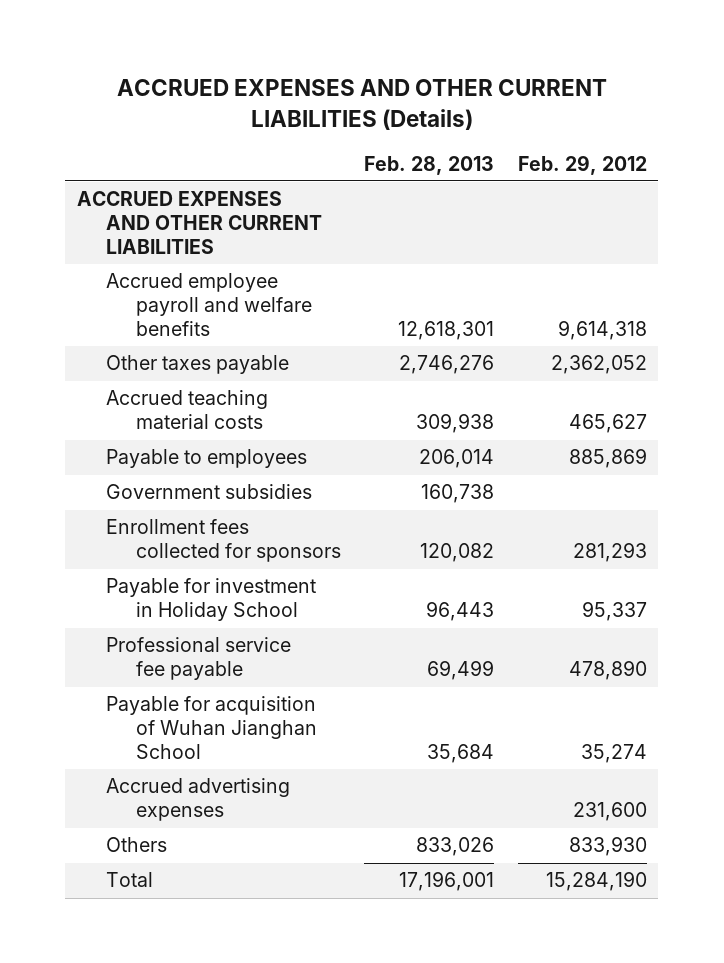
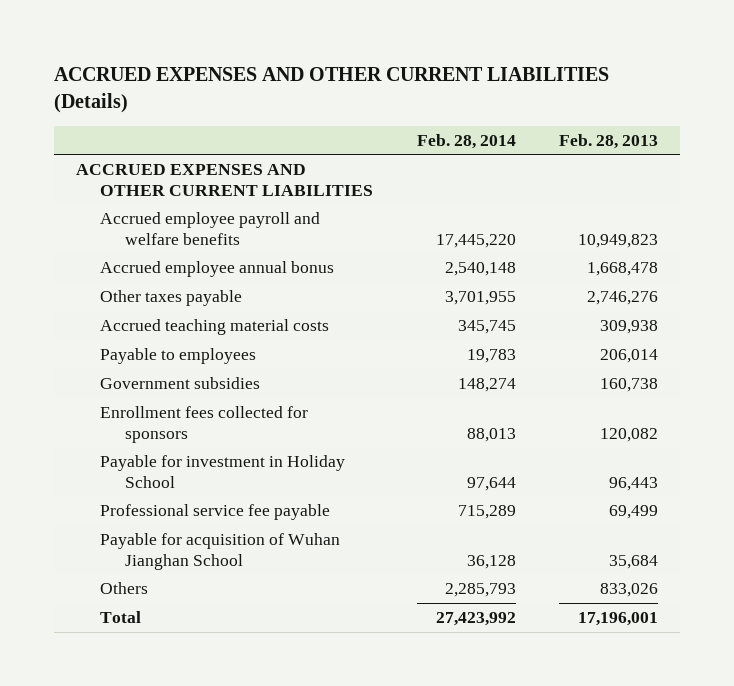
[517,154,647,175] Feb. 29, 2012 -> none
none -> [416,133,516,149] Feb. 28, 2014
[398,321,495,341] 12,618,301 -> [578,233,659,248] 10,949,823
none -> [100,260,335,277] Accrued employee annual bonus
[106,778,291,822] Accrued advertising expenses -> none

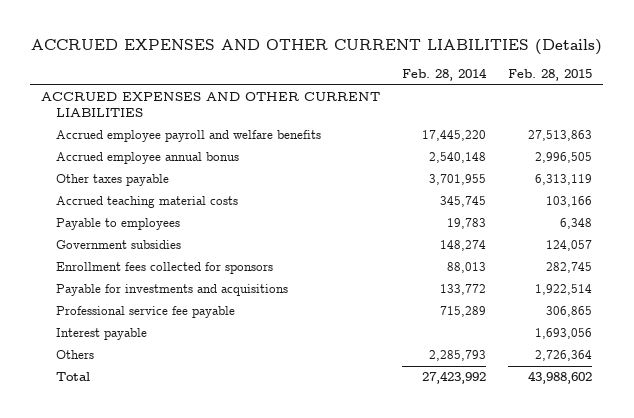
[559,133,659,149] Feb. 28, 2013 -> none
none -> [508,68,593,81] Feb. 28, 2015
[100,454,346,488] Payable for investment in Holiday School -> [55,284,288,297] Payable for investments and acquisitions
[466,476,516,491] 97,644 -> [440,284,487,296] 133,772
[100,532,341,570] Payable for acquisition of Wuhan Jianghan School -> none
none -> [55,328,147,341] Interest payable

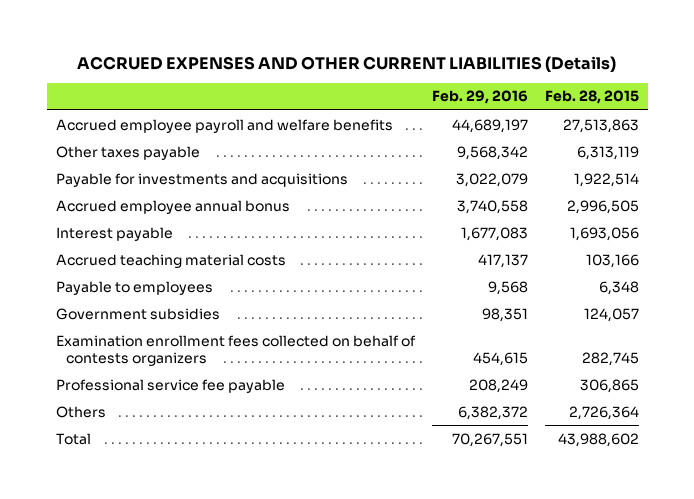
[402,67,488,81] Feb. 28, 2014 -> none
none -> [431,90,528,105] Feb. 29, 2016
[41,92,381,118] ACCRUED EXPENSES AND OTHER CURRENT LIABILITIES -> none
[55,284,288,297] Payable for investments and acquisitions -> [55,172,348,187] Payable for investments and acquisitions
[55,152,239,165] Accrued employee annual bonus -> [55,199,290,214] Accrued employee annual bonus
[55,328,147,341] Interest payable -> [55,226,173,241] Interest payable
[55,262,273,275] Enrollment fees collected for sponsors -> [55,334,416,366] Examination enrollment fees collected on behalf of contests organizers

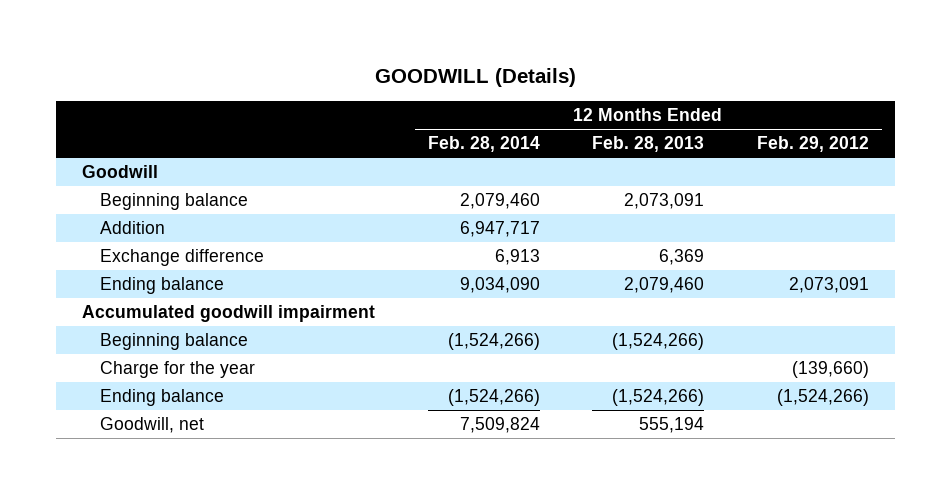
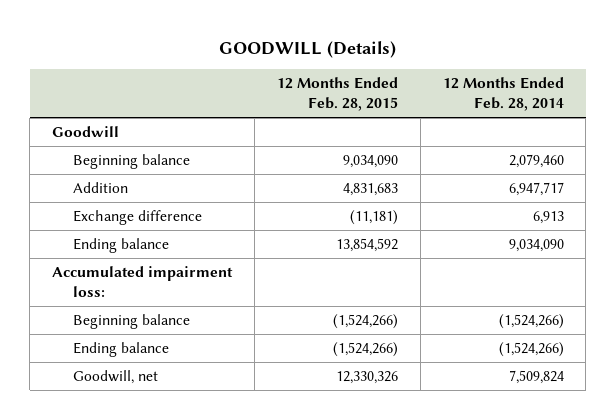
[592,136,705,153] Feb. 28, 2013 -> none
[757,136,870,153] Feb. 29, 2012 -> none
none -> [276,77,398,112] 12 Months Ended Feb. 28, 2015
[82,305,376,323] Accumulated goodwill impairment -> [52,266,234,298] Accumulated impairment loss:
[99,361,255,379] Charge for the year -> none

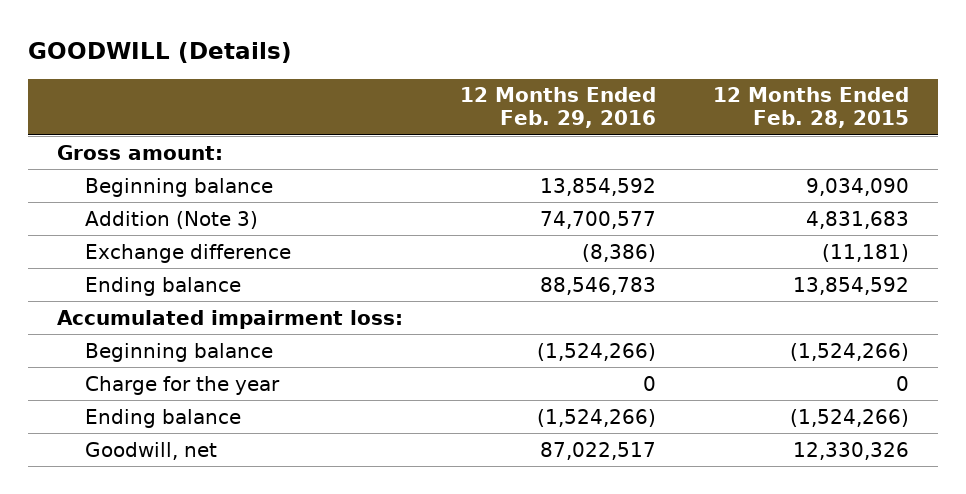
[442,77,564,112] 12 Months Ended Feb. 28, 2014 -> none
none -> [459,87,656,129] 12 Months Ended Feb. 29, 2016
[52,126,120,138] Goodwill -> [56,144,223,160] Gross amount:
[72,182,128,194] Addition -> [84,210,258,229] Addition (Note 3)
none -> [84,375,280,395] Charge for the year

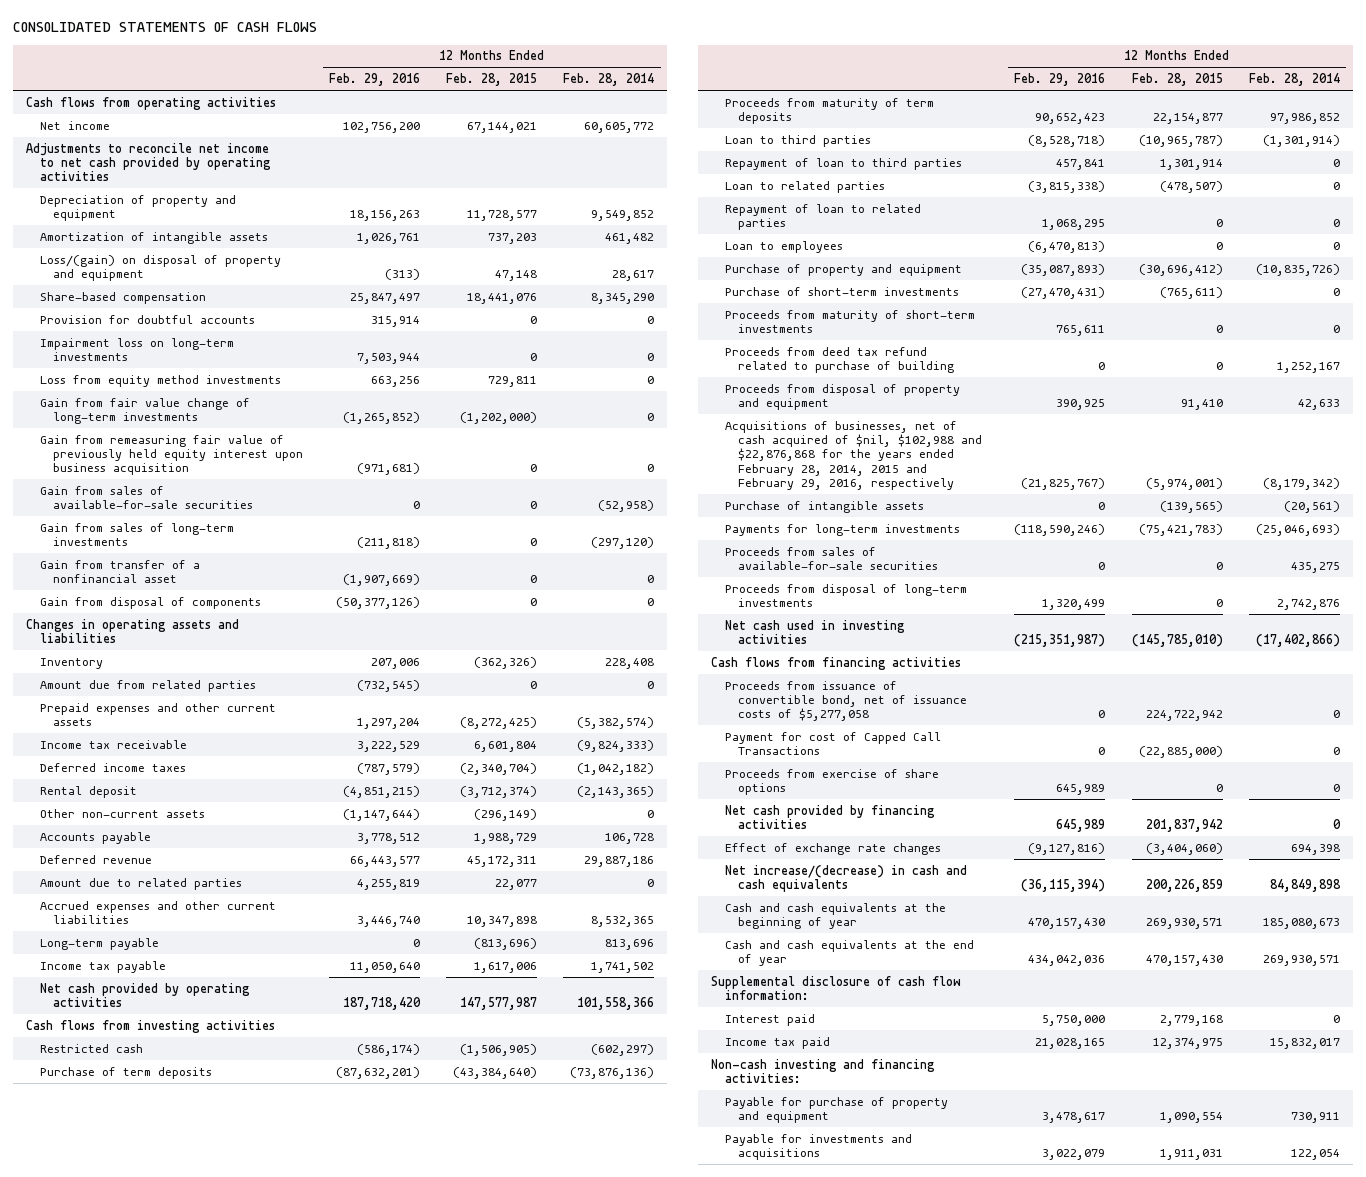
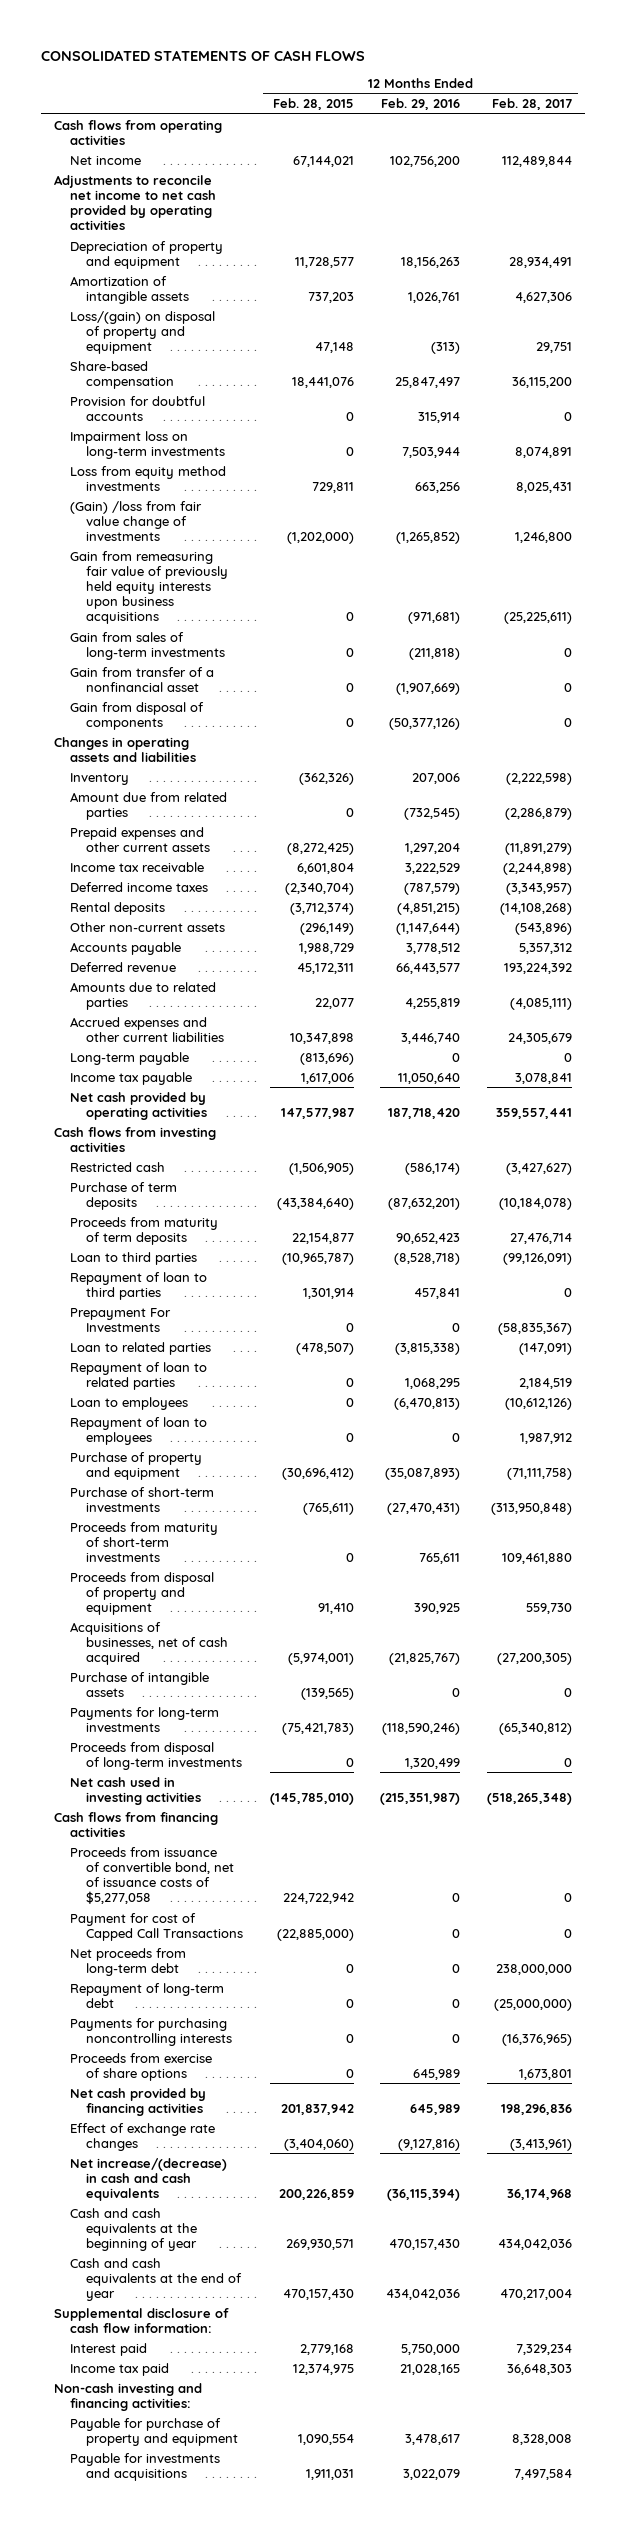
[563,73,655,87] Feb. 28, 2014 -> none
none -> [491,98,572,111] Feb. 28, 2017
[39,485,254,509] Gain from sales of available-for-sale securities -> none
[39,397,250,424] Gain from fair value change of long-term investments -> [70,500,203,541] (Gain) /loss from fair value change of investments
[39,434,304,476] Gain from remeasuring fair value of previously held equity interest upon business acquisition -> [70,550,229,625] Gain from remeasuring fair value of previously held equity interests upon business acquisitions
[39,785,137,798] Rental deposit -> [70,901,166,915] Rental deposits
[39,877,242,890] Amount due to related parties -> [70,981,217,1010] Amounts due to related parties
none -> [70,1307,172,1332] Prepayment For Investments
none -> [70,1416,208,1445] Repayment of loan to employees
[724,346,955,373] Proceeds from deed tax refund related to purchase of building -> none
[724,420,983,490] Acquisitions of businesses, net of cash acquired of $nil, $102,988 and $22,876,868 for the years ended February 28, 2014, 2015 and February 29, 2016, respectively -> [70,1621,229,1665] Acquisitions of businesses, net of cash acquired
[724,546,939,570] Proceeds from sales of available-for-sale securities -> none
none -> [70,1947,187,1976] Net proceeds from long-term debt
none -> [70,1982,225,2008] Repayment of long-term debt
none -> [70,2017,233,2046] Payments for purchasing noncontrolling interests

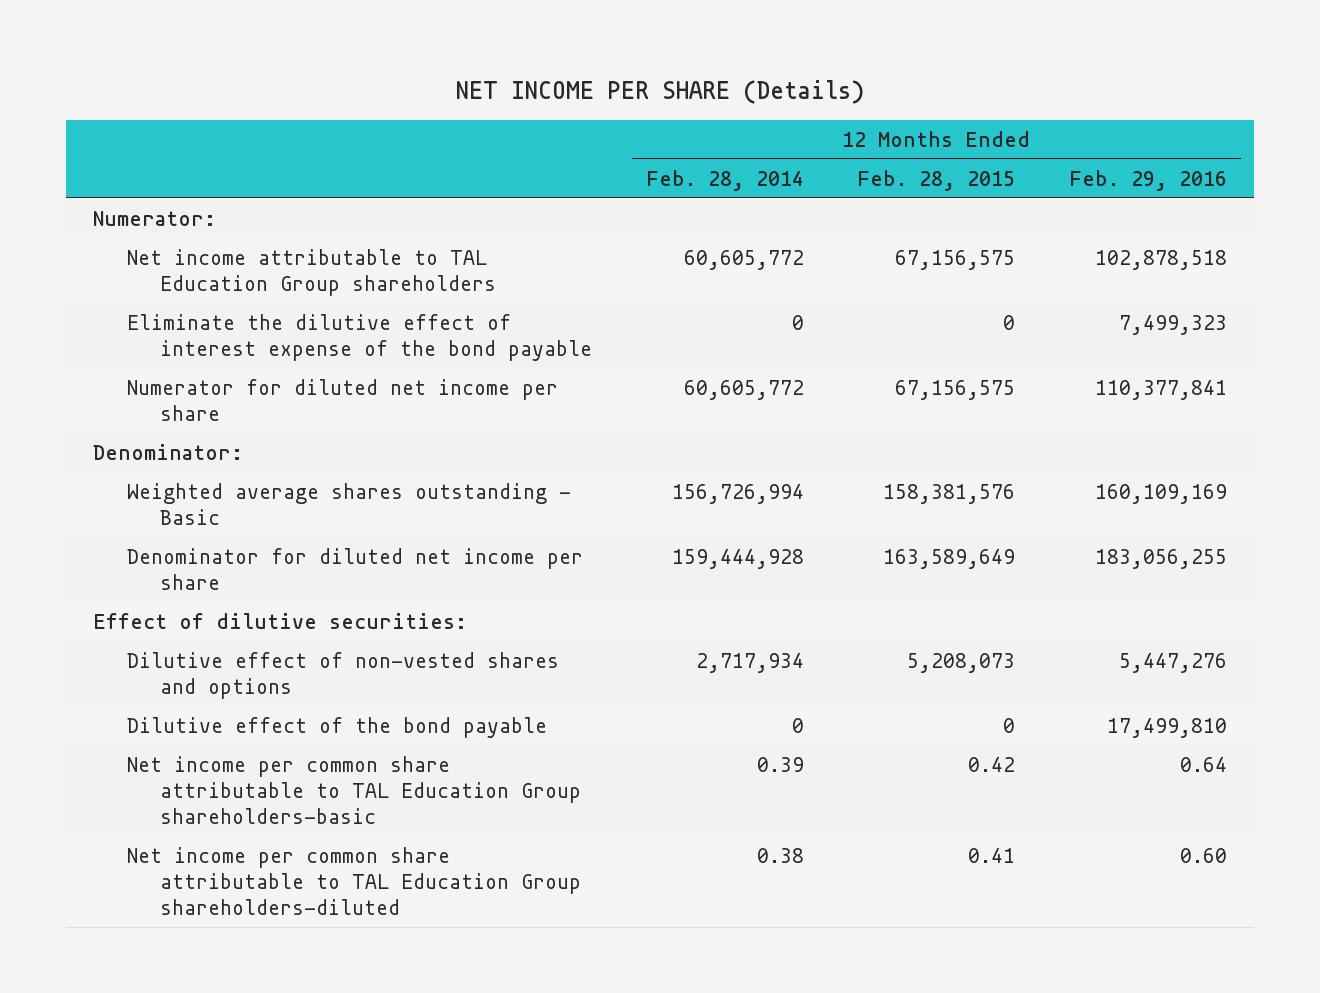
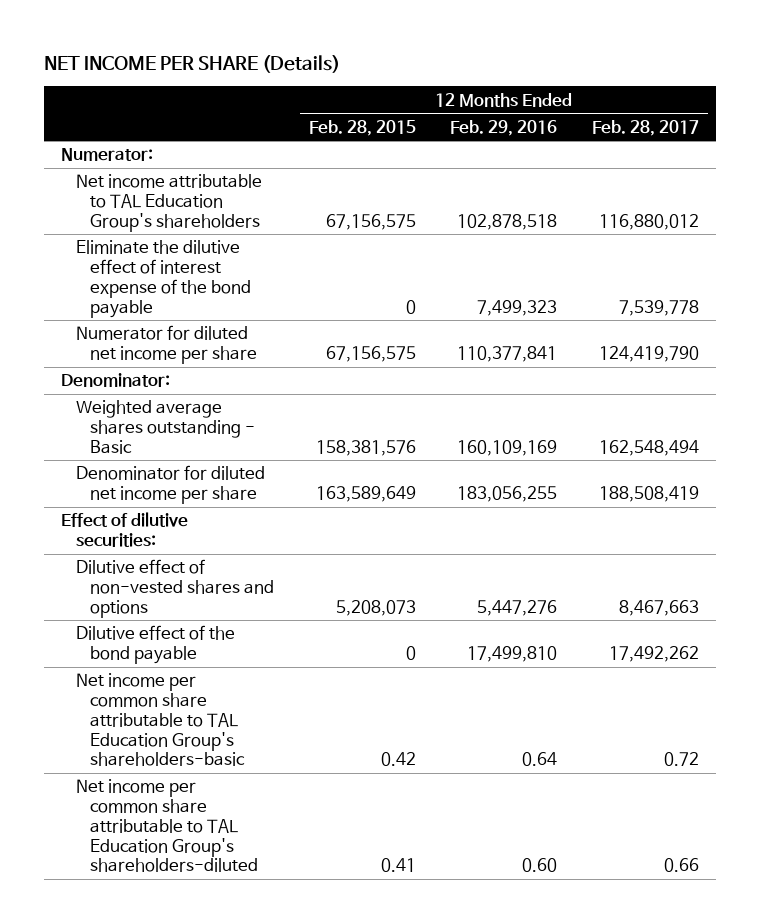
[645,169,804,191] Feb. 28, 2014 -> none
none -> [591,119,699,136] Feb. 28, 2017
[126,248,497,296] Net income attributable to TAL Education Group shareholders -> [75,174,262,232] Net income attributable to TAL Education Group's shareholders
[126,755,582,825] Net income per common share attributable to TAL Education Group shareholders-basic -> [75,673,245,767] Net income per common share attributable to TAL Education Group's shareholders-basic
[126,846,582,916] Net income per common share attributable to TAL Education Group shareholders-diluted -> [75,779,258,873] Net income per common share attributable to TAL Education Group's shareholders-diluted

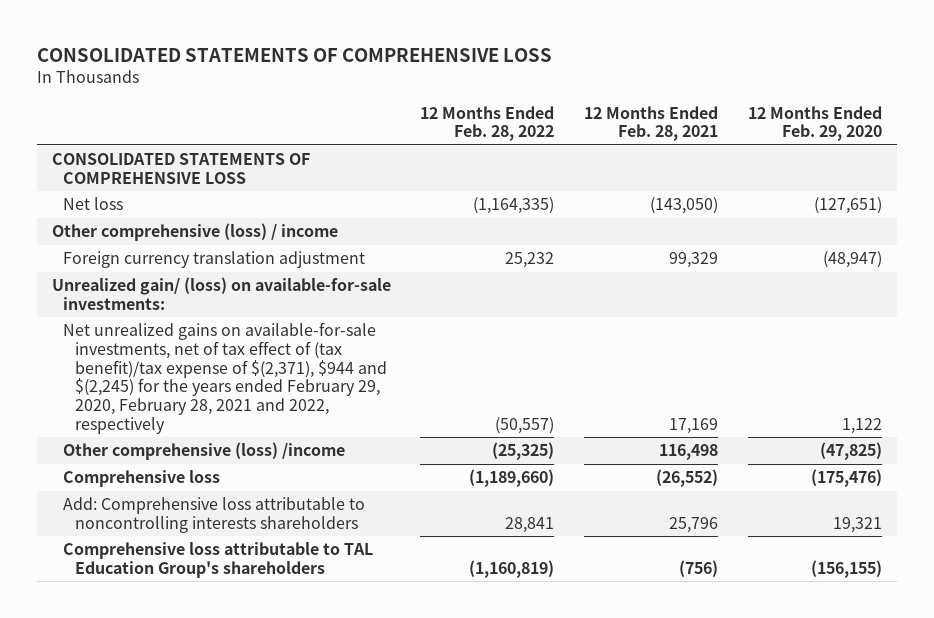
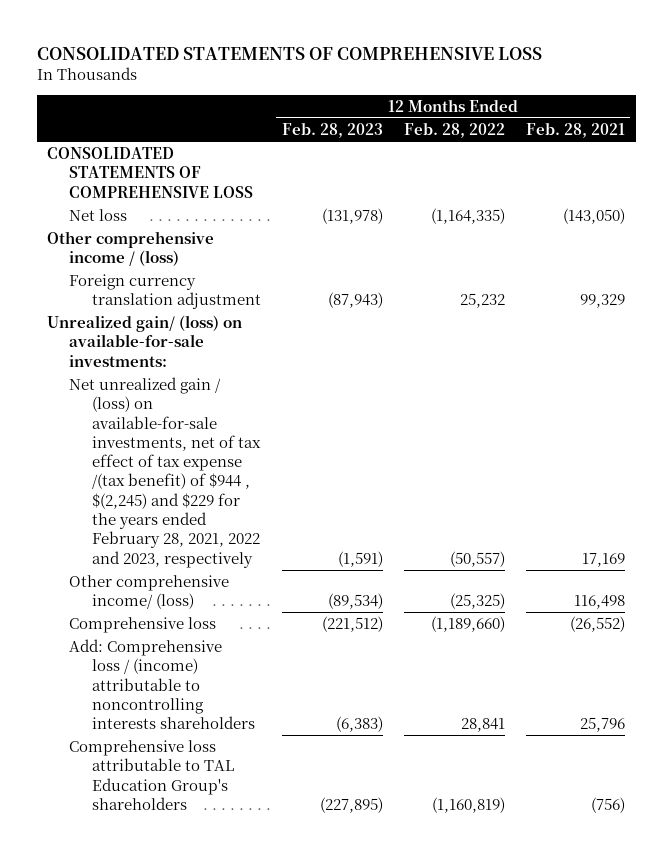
[747,105,882,142] 12 Months Ended Feb. 29, 2020 -> none
none -> [281,122,383,138] Feb. 28, 2023
[51,223,338,242] Other comprehensive (loss) / income -> [47,231,215,267] Other comprehensive income / (loss)
[63,322,388,434] Net unrealized gains on available-for-sale investments, net of tax effect of (tax benefit)/tax expense of $(2,371), $944 and $(2,245) for the years ended February 29, 2020, February 28, 2021 and 2022, respectively -> [69,377,261,568] Net unrealized gain / (loss) on available-for-sale investments, net of tax effect of tax expense /(tax benefit) of $944 , $(2,245) and $229 for the years ended February 28, 2021, 2022 and 2023, respectively
[63,442,346,461] Other comprehensive (loss) /income -> [69,575,230,610] Other comprehensive income/ (loss)
[63,497,366,533] Add: Comprehensive loss attributable to noncontrolling interests shareholders -> [69,639,255,730] Add: Comprehensive loss / (income) attributable to noncontrolling interests shareholders

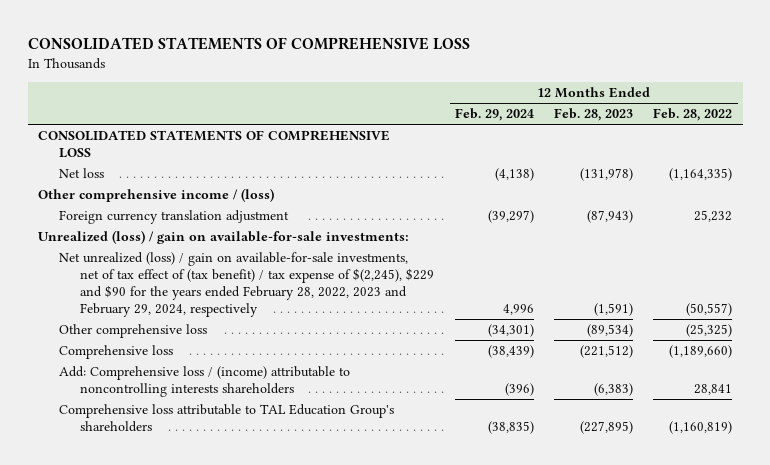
[525,122,625,138] Feb. 28, 2021 -> none
none -> [454,108,534,122] Feb. 29, 2024
[47,315,243,367] Unrealized gain/ (loss) on available-for-sale investments: -> [37,230,409,245] Unrealized (loss) / gain on available-for-sale investments:
[69,377,261,568] Net unrealized gain / (loss) on available-for-sale investments, net of tax effect of tax expense /(tax benefit) of $944 , $(2,245) and $229 for the years ended February 28, 2021, 2022 and 2023, respectively -> [59,252,435,317] Net unrealized (loss) / gain on available-for-sale investments, net of tax effect of (tax benefit) / tax expense of $(2,245), $229 and $90 for the years ended February 28, 2022, 2023 and February 29, 2024, respectively
[69,575,230,610] Other comprehensive income/ (loss) -> [59,324,208,339] Other comprehensive loss

